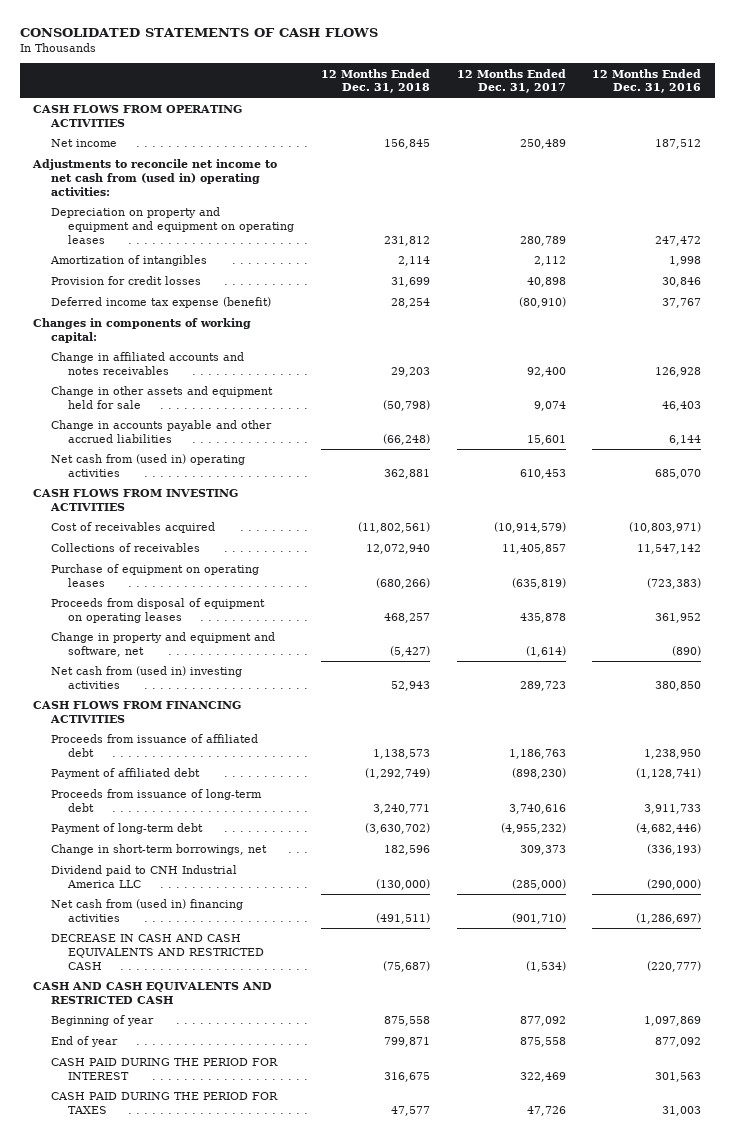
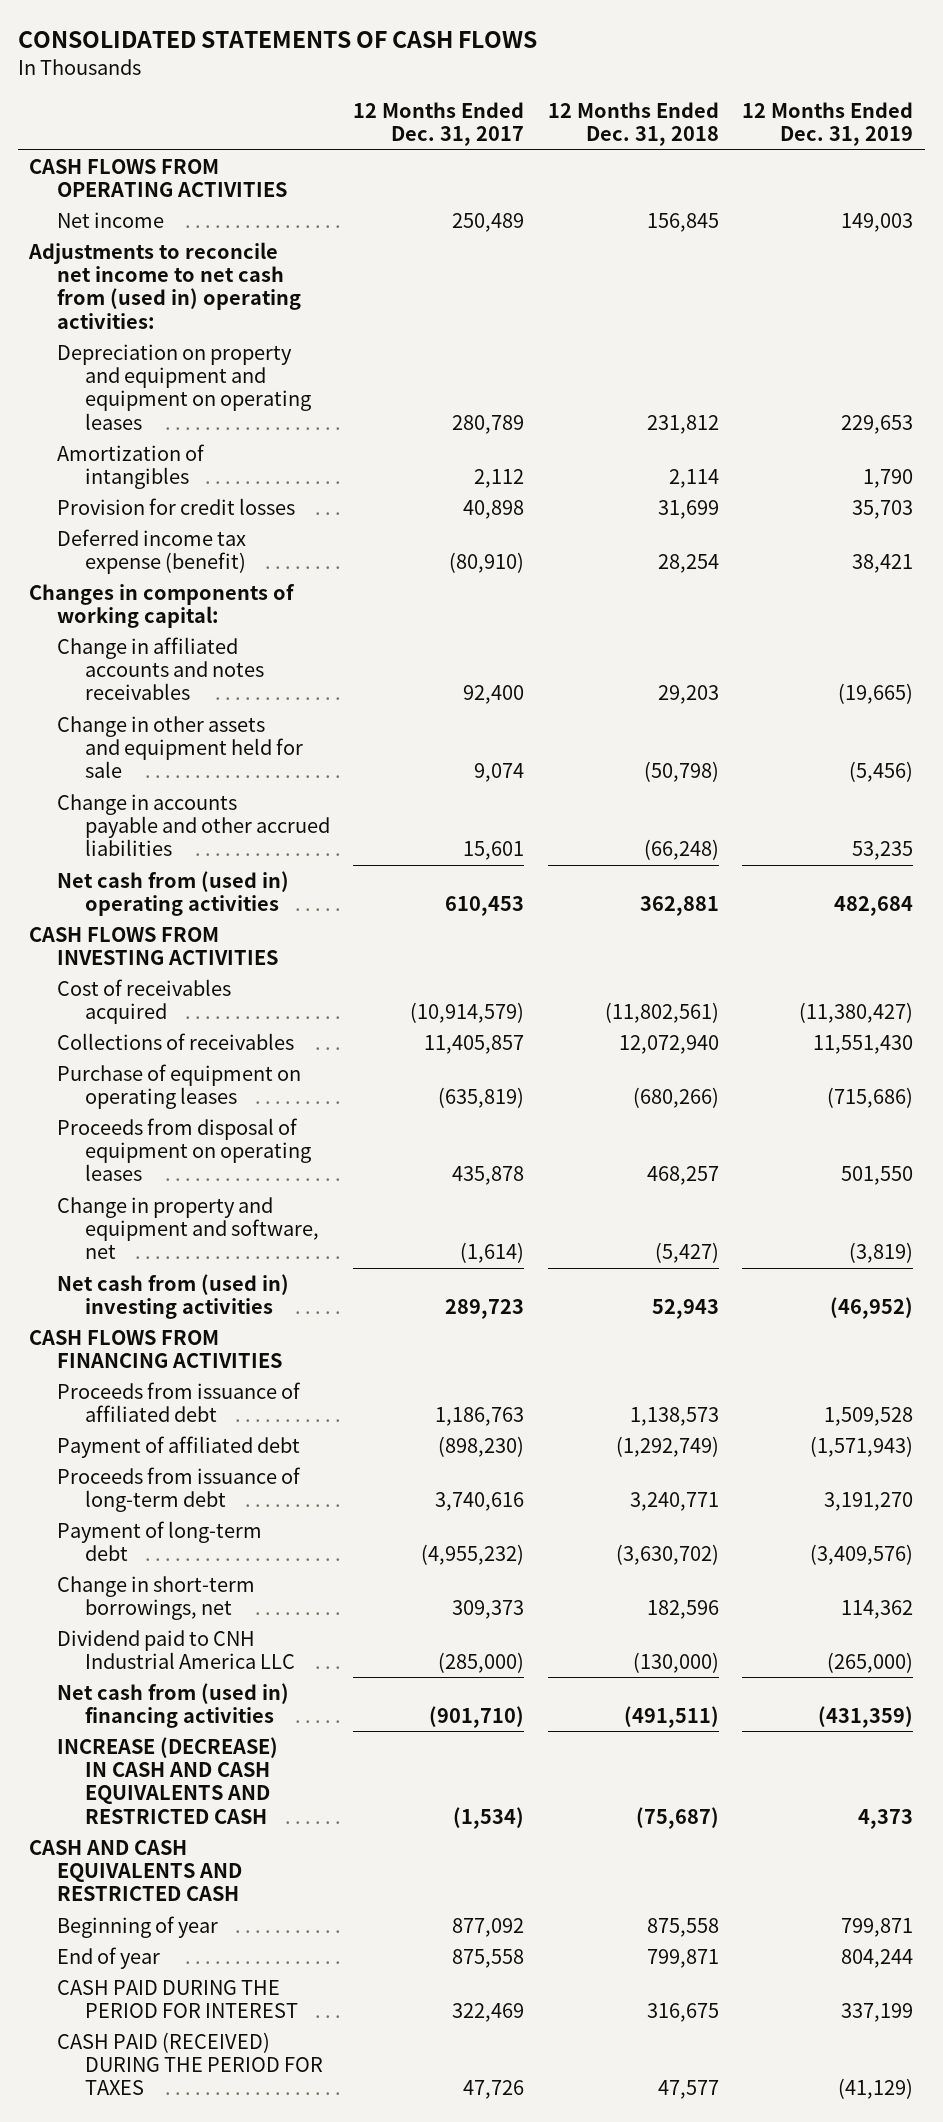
[592,68,702,94] 12 Months Ended Dec. 31, 2016 -> none
none -> [742,102,914,147] 12 Months Ended Dec. 31, 2019
[50,934,265,970] DECREASE IN CASH AND CASH EQUIVALENTS AND RESTRICTED CASH -> [56,1736,278,1824] INCREASE (DECREASE) IN CASH AND CASH EQUIVALENTS AND RESTRICTED CASH
[50,1092,278,1115] CASH PAID DURING THE PERIOD FOR TAXES -> [56,2031,323,2096] CASH PAID (RECEIVED) DURING THE PERIOD FOR TAXES

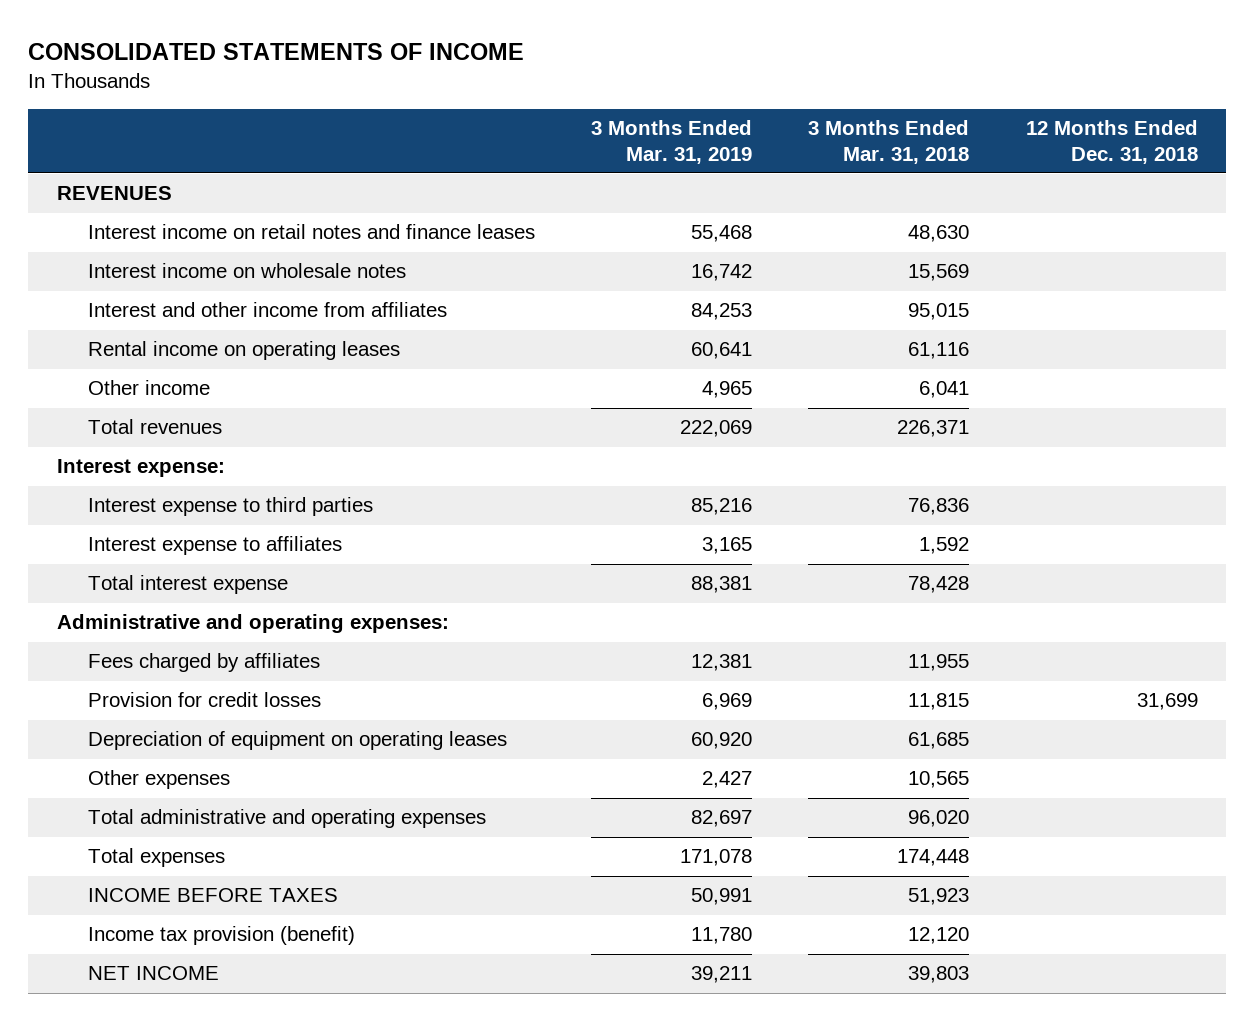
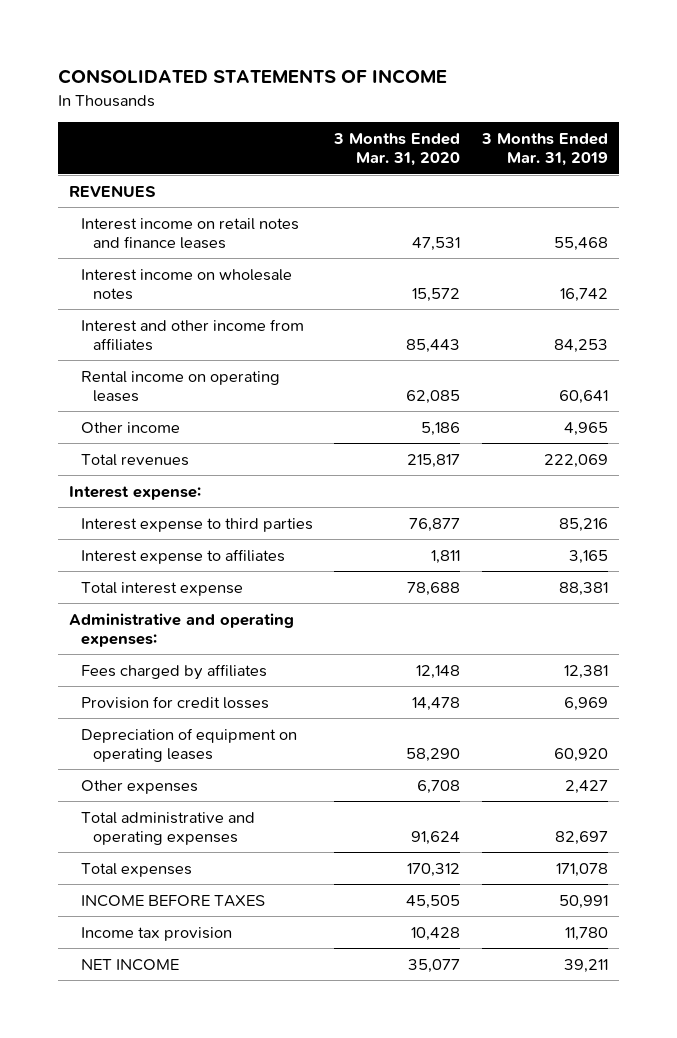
[808,120,970,164] 3 Months Ended Mar. 31, 2018 -> none
[1025,120,1198,164] 12 Months Ended Dec. 31, 2018 -> none
none -> [333,133,461,167] 3 Months Ended Mar. 31, 2020
[87,926,355,946] Income tax provision (benefit) -> [80,926,232,941] Income tax provision

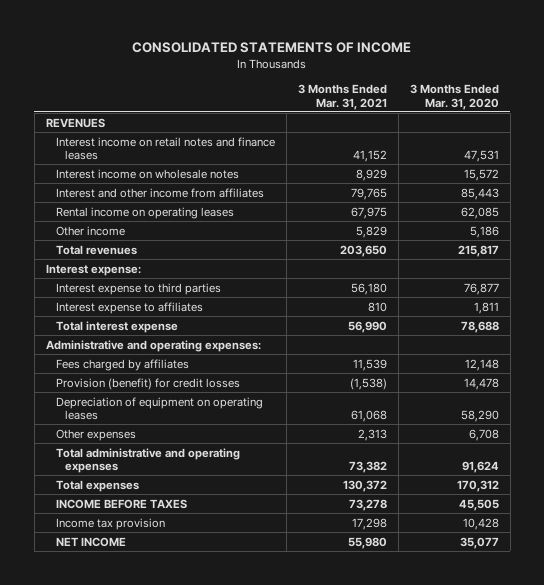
[481,133,609,167] 3 Months Ended Mar. 31, 2019 -> none
none -> [297,84,387,110] 3 Months Ended Mar. 31, 2021
[80,695,269,709] Provision for credit losses -> [55,377,240,390] Provision (benefit) for credit losses

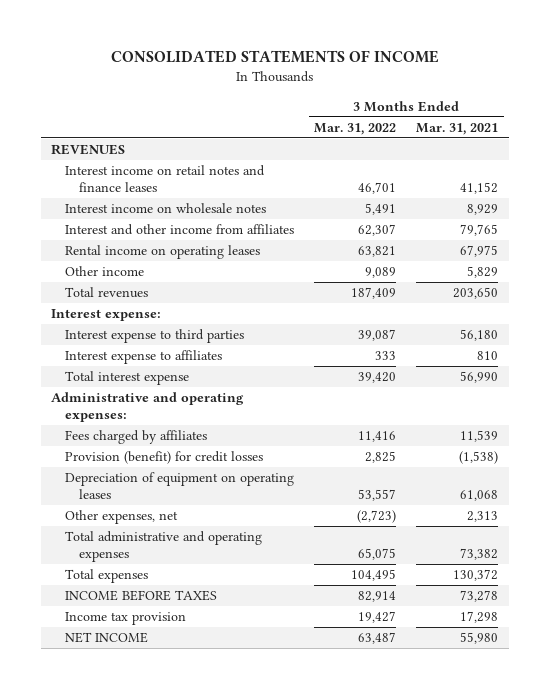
[409,84,499,110] 3 Months Ended Mar. 31, 2020 -> none
none -> [314,122,397,135] Mar. 31, 2022
[55,428,136,441] Other expenses -> [64,510,178,525] Other expenses, net

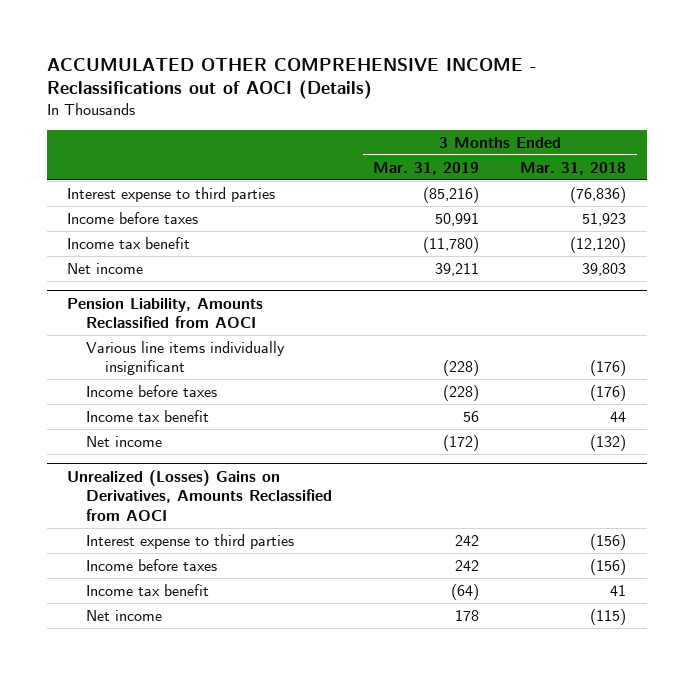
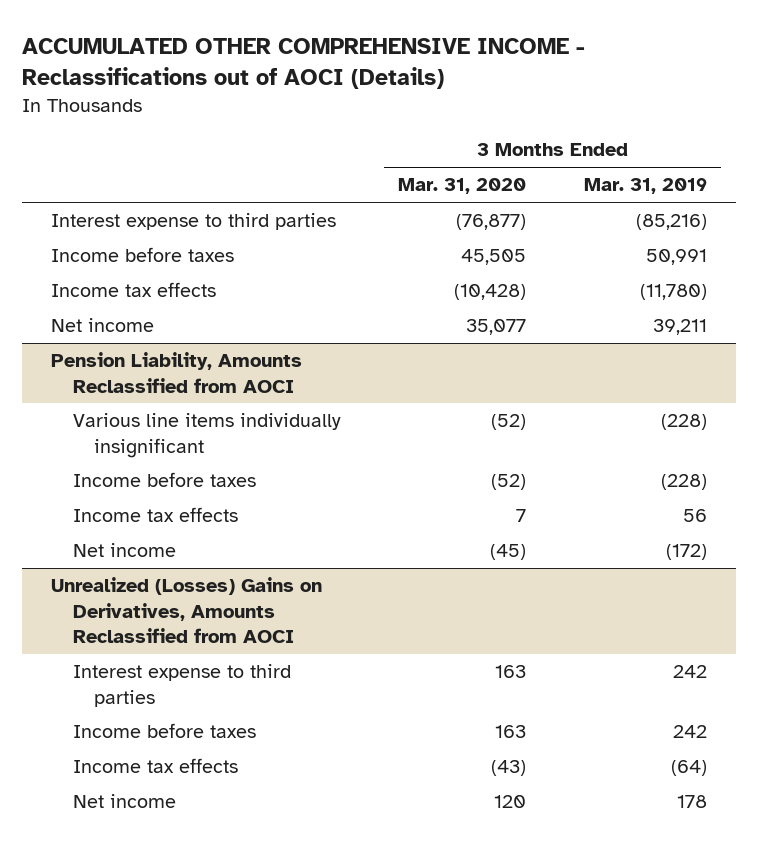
[520,161,627,175] Mar. 31, 2018 -> none
none -> [398,178,527,195] Mar. 31, 2020
[67,236,191,249] Income tax benefit -> [51,282,217,298] Income tax effects
[86,409,210,422] Income tax benefit -> [72,507,238,523] Income tax effects
[86,583,210,596] Income tax benefit -> [72,758,238,774] Income tax effects

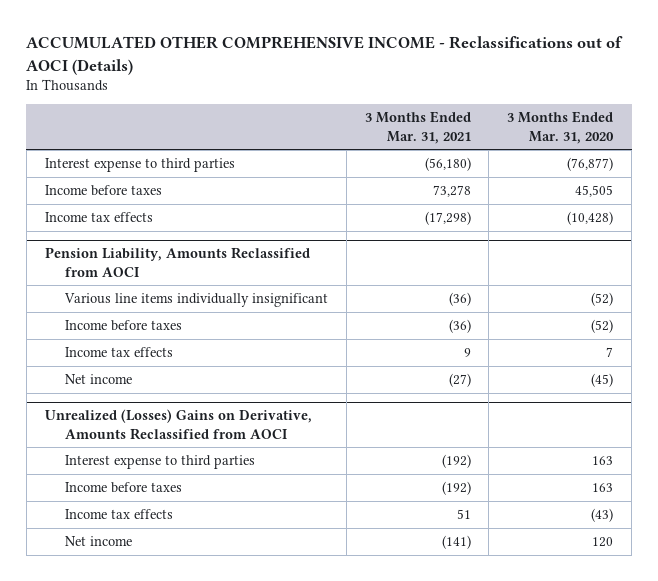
[583,178,707,195] Mar. 31, 2019 -> none
none -> [364,111,471,144] 3 Months Ended Mar. 31, 2021
[51,318,155,333] Net income -> none
[51,577,323,644] Unrealized (Losses) Gains on Derivatives, Amounts Reclassified from AOCI -> [44,409,312,440] Unrealized (Losses) Gains on Derivative, Amounts Reclassified from AOCI

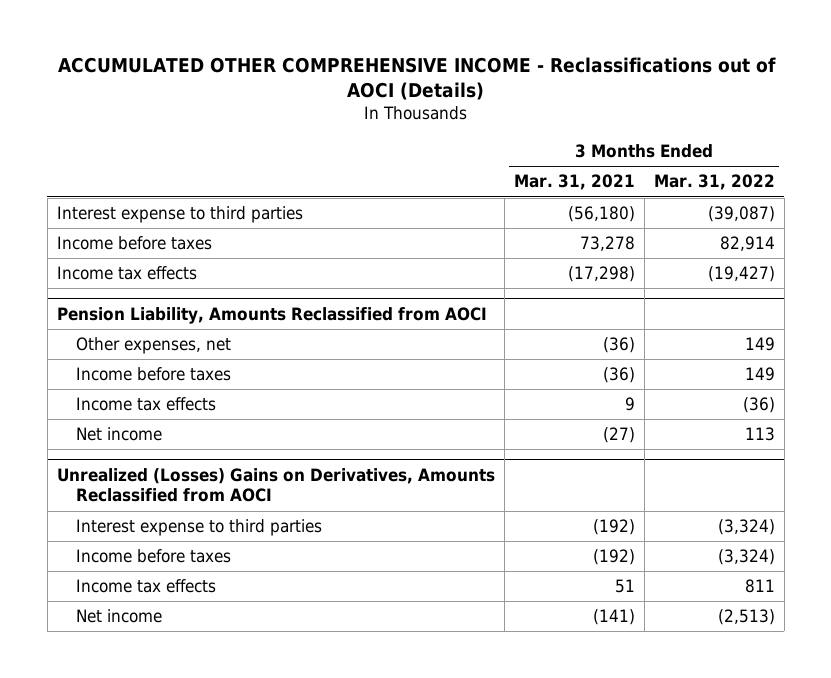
[507,111,615,144] 3 Months Ended Mar. 31, 2020 -> none
none -> [653,174,775,191] Mar. 31, 2022
[63,292,328,307] Various line items individually insignificant -> [75,337,231,355] Other expenses, net
[44,409,312,440] Unrealized (Losses) Gains on Derivative, Amounts Reclassified from AOCI -> [56,467,495,503] Unrealized (Losses) Gains on Derivatives, Amounts Reclassified from AOCI

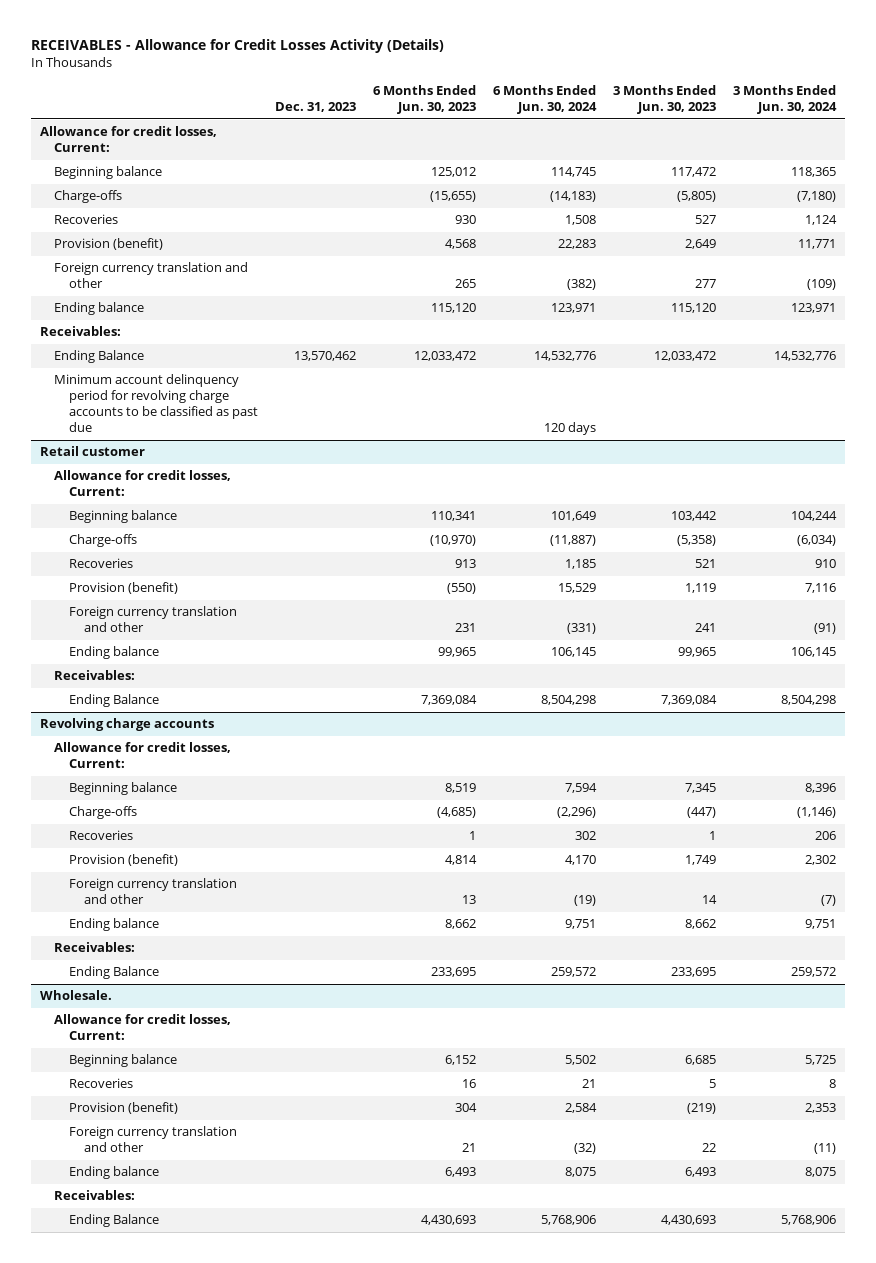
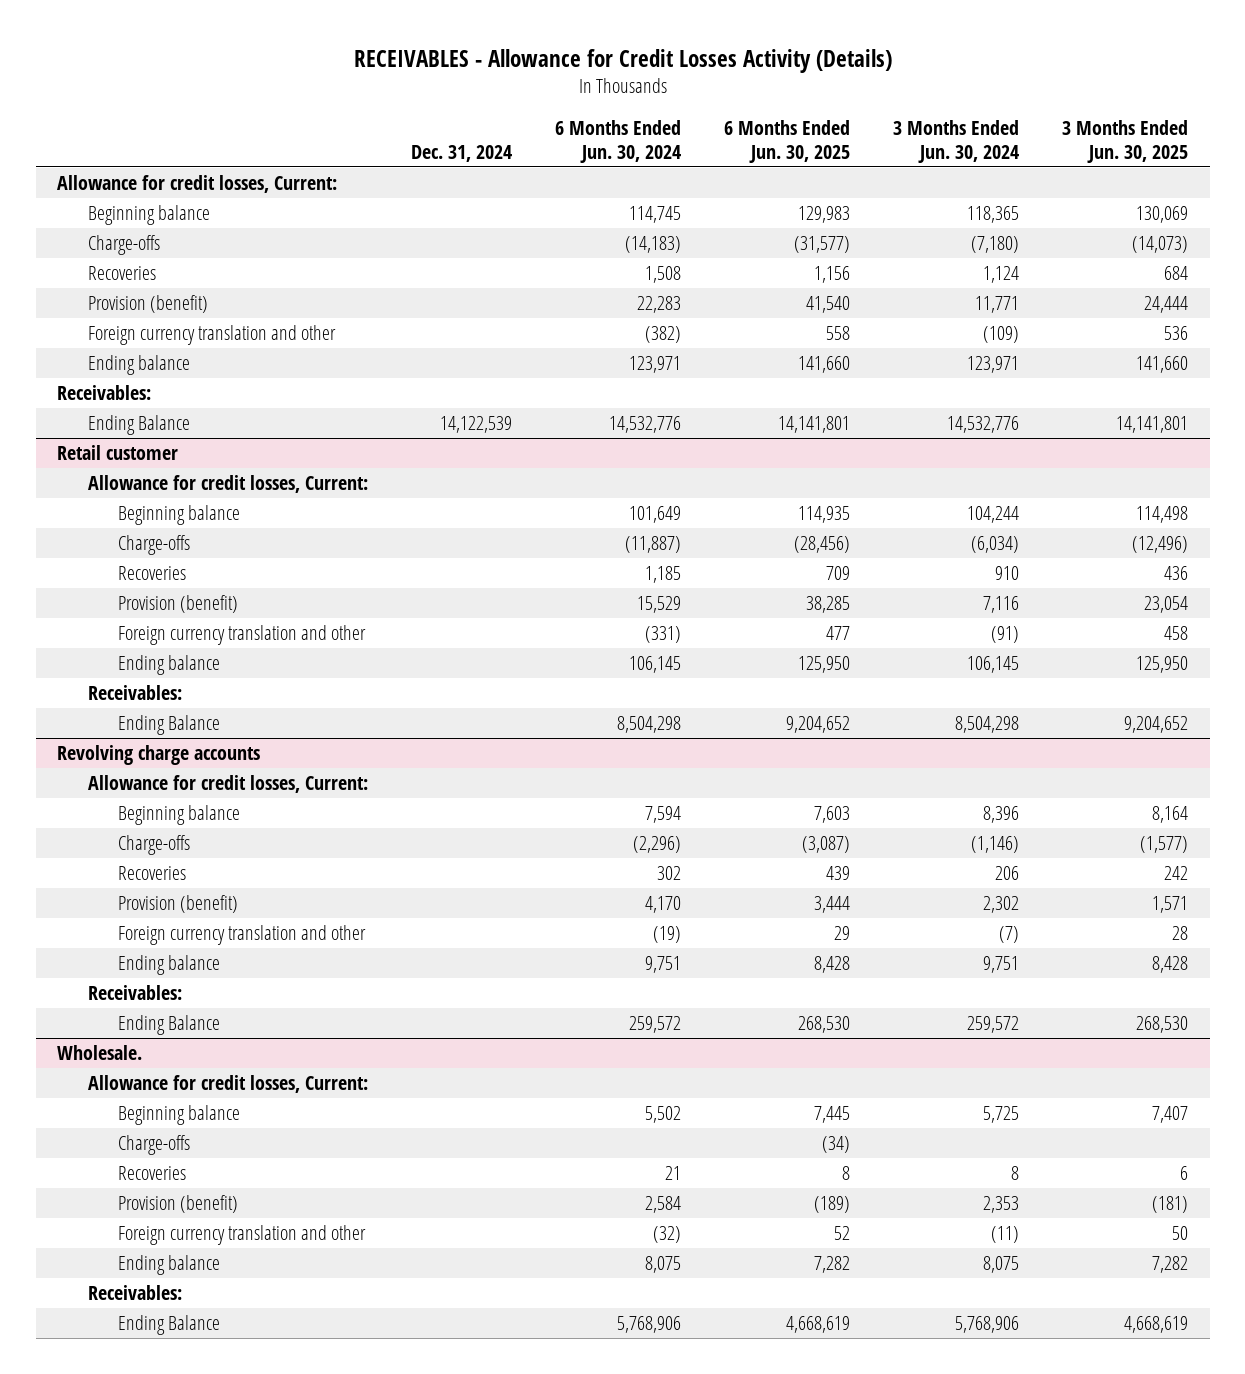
[275,102,357,113] Dec. 31, 2023 -> none
[373,85,477,115] 6 Months Ended Jun. 30, 2023 -> none
[613,85,717,115] 3 Months Ended Jun. 30, 2023 -> none
none -> [410,145,512,163] Dec. 31, 2024
none -> [724,119,851,164] 6 Months Ended Jun. 30, 2025
none -> [1062,119,1189,164] 3 Months Ended Jun. 30, 2025
[54,374,259,433] Minimum account delinquency period for revolving charge accounts to be classified as past due -> none
none -> [118,1134,191,1155] Charge-offs

